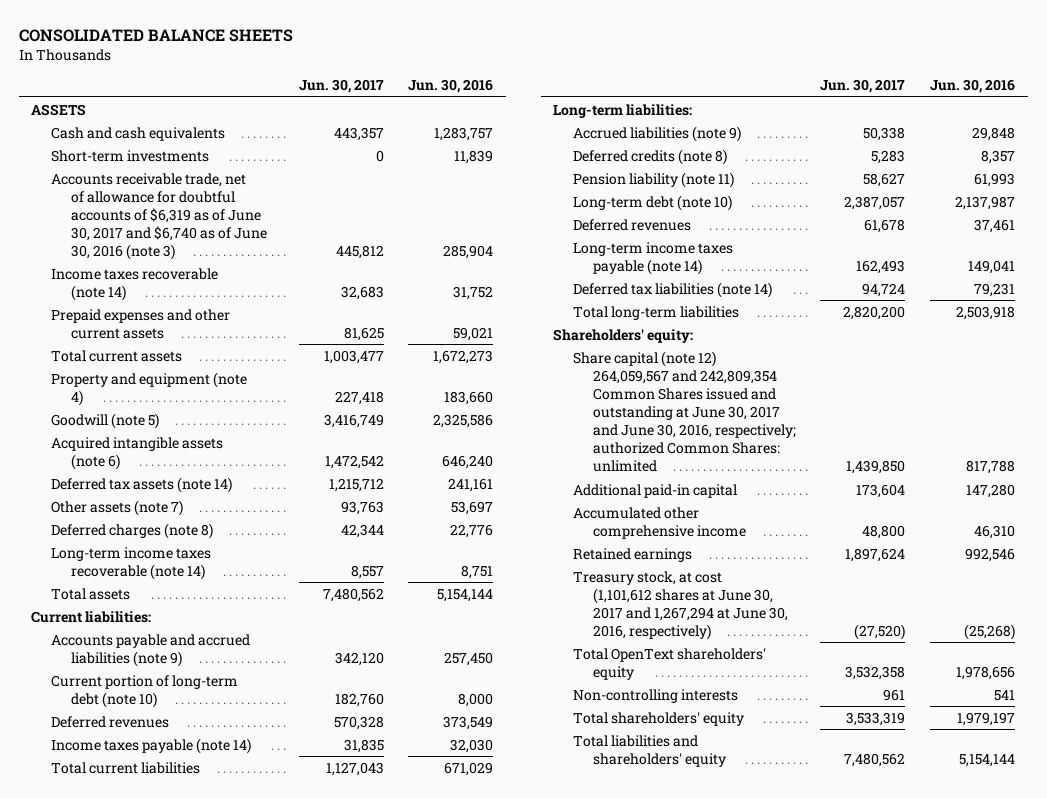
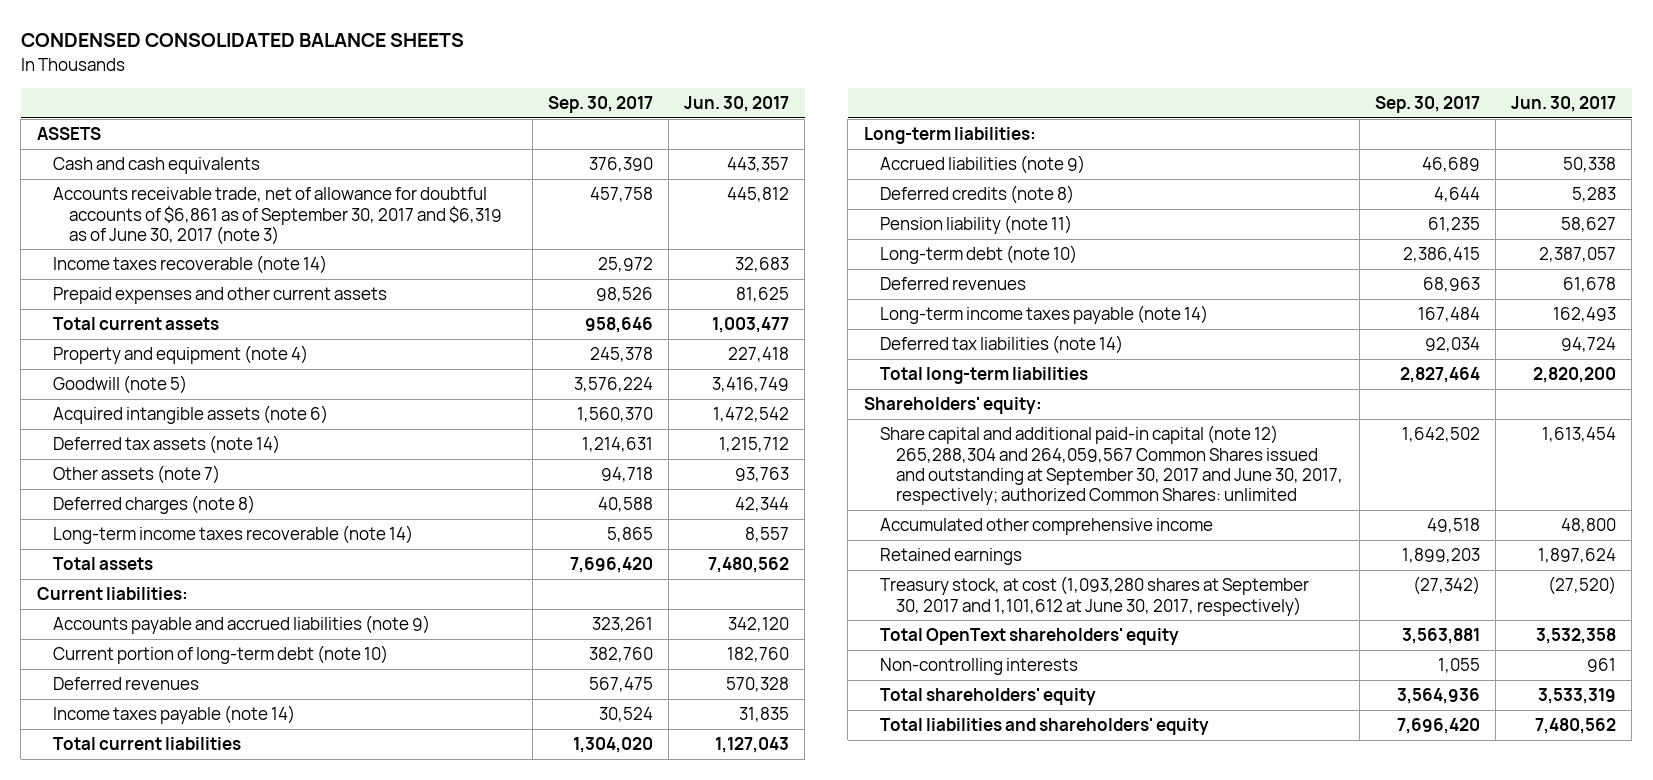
[19,28,294,42] CONSOLIDATED BALANCE SHEETS -> [20,33,464,48] CONDENSED CONSOLIDATED BALANCE SHEETS
[408,79,494,94] Jun. 30, 2016 -> none
none -> [547,96,653,114] Sep. 30, 2017
[51,149,210,162] Short-term investments -> none
[51,172,267,260] Accounts receivable trade, net of allowance for doubtful accounts of $6,319 as of June 30, 2017 and $6,740 as of June 30, 2016 (note 3) -> [52,187,503,245] Accounts receivable trade, net of allowance for doubtful accounts of $6,861 as of September 30, 2017 and $6,319 as of June 30, 2017 (note 3)
[572,483,737,498] Additional paid-in capital -> none
[572,350,796,473] Share capital (note 12) 264,059,567 and 242,809,354 Common Shares issued and outstanding at June 30, 2017 and June 30, 2016, respectively; authorized Common Shares: unlimited -> [879,425,1344,505] Share capital and additional paid-in capital (note 12) 265,288,304 and 264,059,567 Common Shares issued and outstanding at September 30, 2017 and June 30, 2017, respectively; authorized Common Shares: unlimited
[846,460,906,475] 1,439,850 -> [1542,427,1617,443] 1,613,454
[572,570,788,640] Treasury stock, at cost (1,101,612 shares at June 30, 2017 and 1,267,294 at June 30, 2016, respectively) -> [879,576,1309,616] Treasury stock, at cost (1,093,280 shares at September 30, 2017 and 1,101,612 at June 30, 2017, respectively)

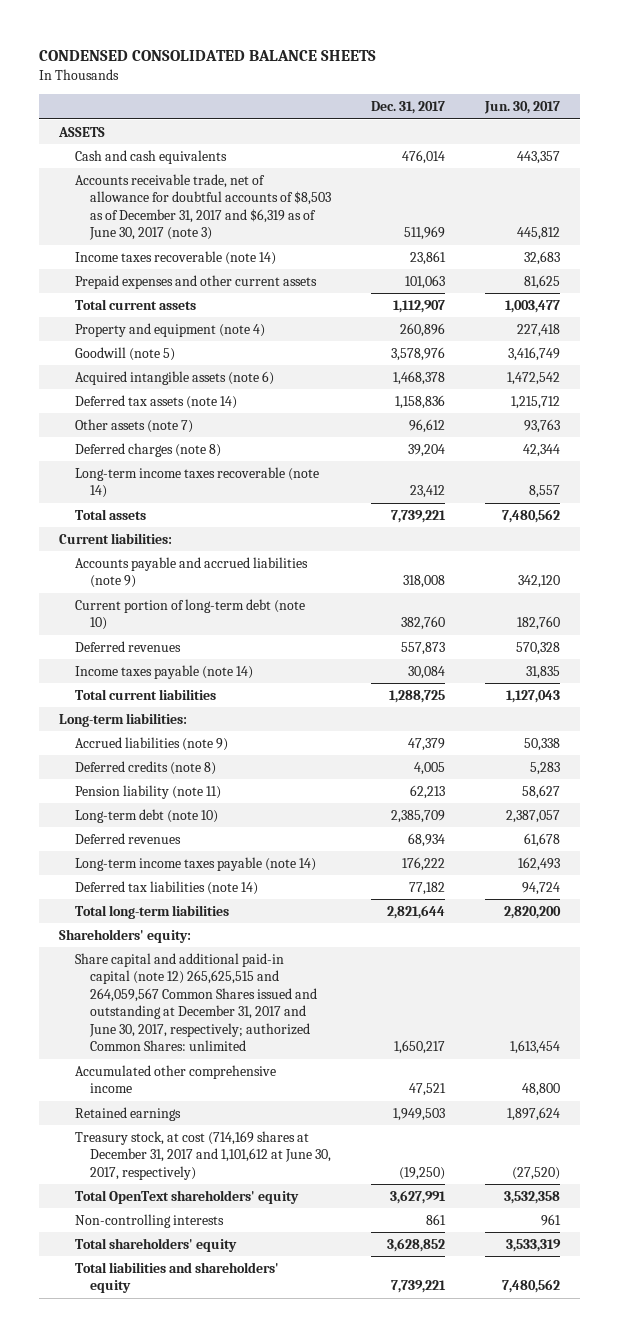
[547,96,653,114] Sep. 30, 2017 -> none
none -> [371,101,446,115] Dec. 31, 2017
[52,187,503,245] Accounts receivable trade, net of allowance for doubtful accounts of $6,861 as of September 30, 2017 and $6,319 as of June 30, 2017 (note 3) -> [74,174,332,241] Accounts receivable trade, net of allowance for doubtful accounts of $8,503 as of December 31, 2017 and $6,319 as of June 30, 2017 (note 3)
[879,425,1344,505] Share capital and additional paid-in capital (note 12) 265,288,304 and 264,059,567 Common Shares issued and outstanding at September 30, 2017 and June 30, 2017, respectively; authorized Common Shares: unlimited -> [74,953,318,1052] Share capital and additional paid-in capital (note 12) 265,625,515 and 264,059,567 Common Shares issued and outstanding at December 31, 2017 and June 30, 2017, respectively; authorized Common Shares: unlimited
[879,576,1309,616] Treasury stock, at cost (1,093,280 shares at September 30, 2017 and 1,101,612 at June 30, 2017, respectively) -> [74,1131,332,1180] Treasury stock, at cost (714,169 shares at December 31, 2017 and 1,101,612 at June 30, 2017, respectively)

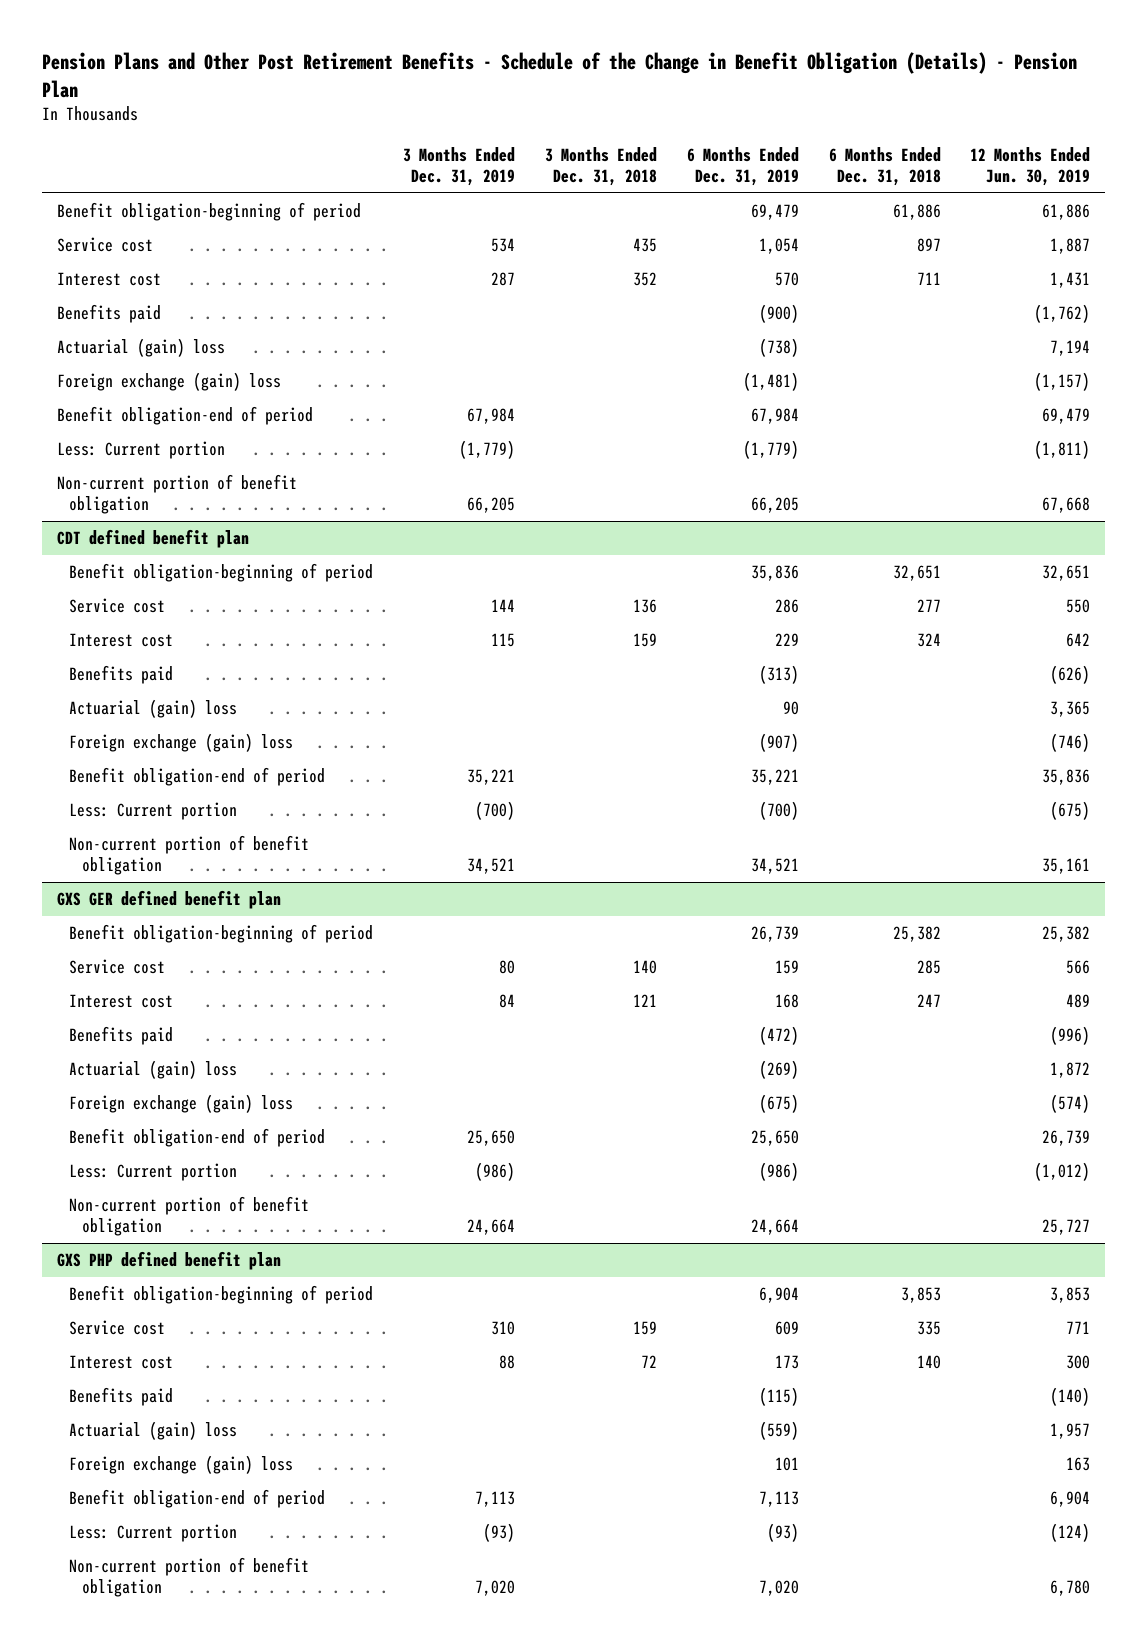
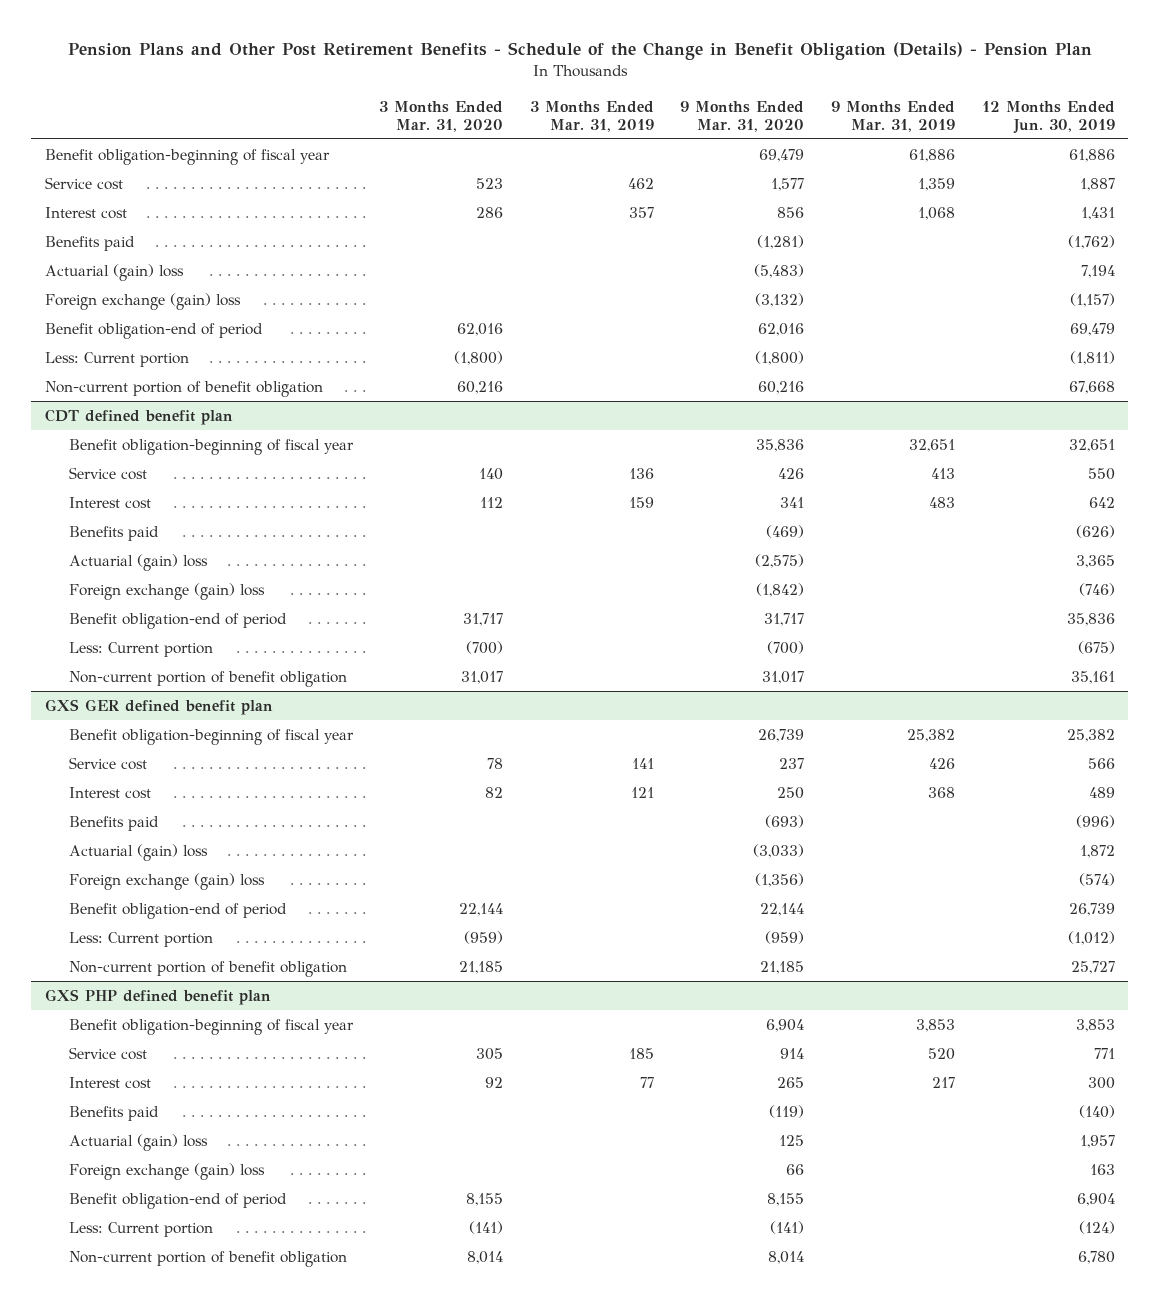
[403,147,516,187] 3 Months Ended Dec. 31, 2019 -> none
[544,147,657,187] 3 Months Ended Dec. 31, 2018 -> none
[686,147,799,187] 6 Months Ended Dec. 31, 2019 -> none
[828,147,941,187] 6 Months Ended Dec. 31, 2018 -> none
none -> [379,100,504,132] 3 Months Ended Mar. 31, 2020
none -> [529,100,654,132] 3 Months Ended Mar. 31, 2019
none -> [680,100,805,132] 9 Months Ended Mar. 31, 2020
none -> [831,100,956,132] 9 Months Ended Mar. 31, 2019
[56,202,361,222] Benefit obligation-beginning of period -> [44,149,330,166] Benefit obligation-beginning of fiscal year
[69,563,374,583] Benefit obligation-beginning of period -> [68,439,354,456] Benefit obligation-beginning of fiscal year
[69,924,374,944] Benefit obligation-beginning of period -> [68,729,354,746] Benefit obligation-beginning of fiscal year
[69,1285,374,1305] Benefit obligation-beginning of period -> [68,1019,354,1036] Benefit obligation-beginning of fiscal year

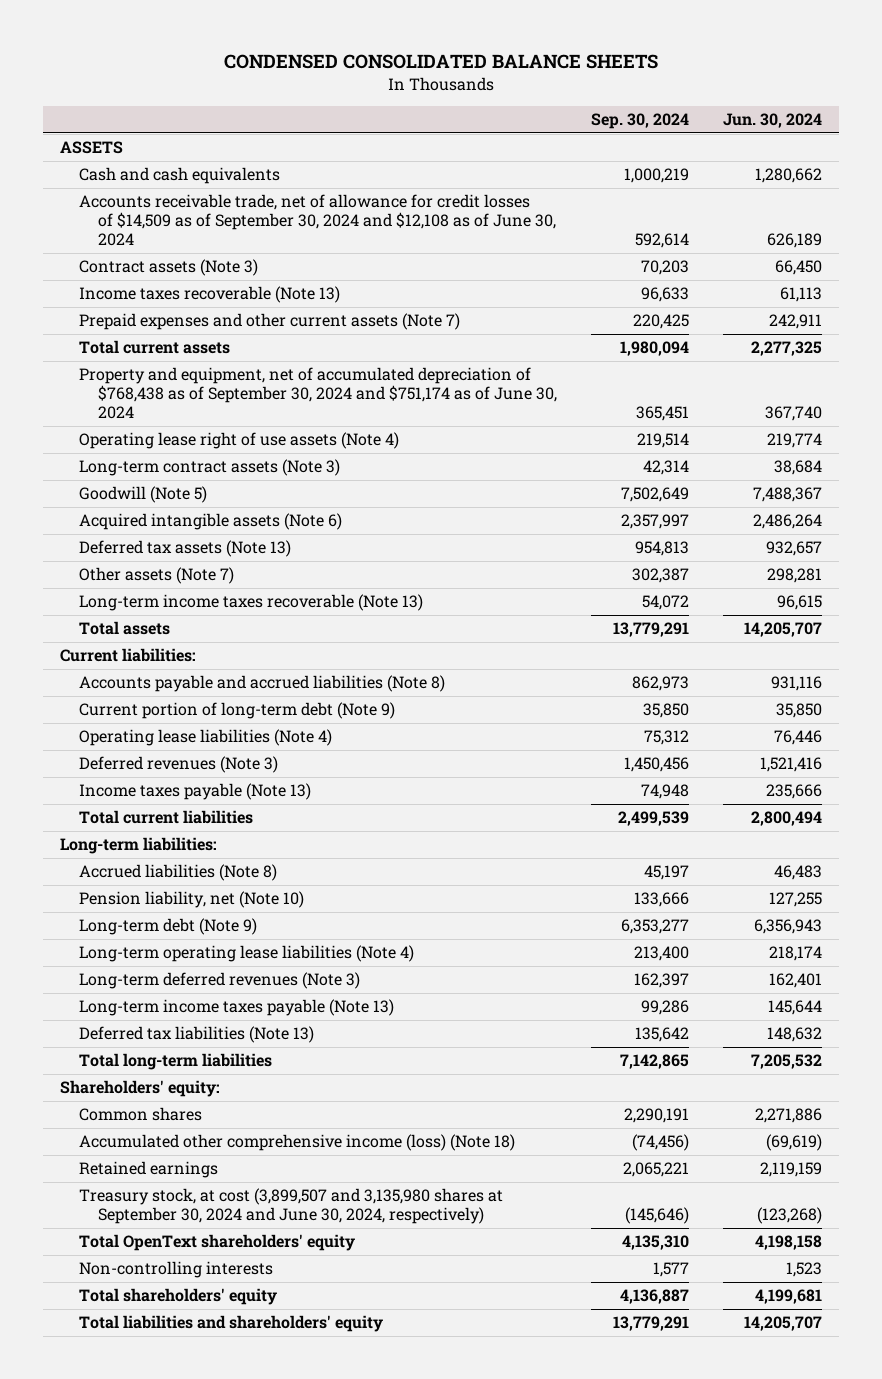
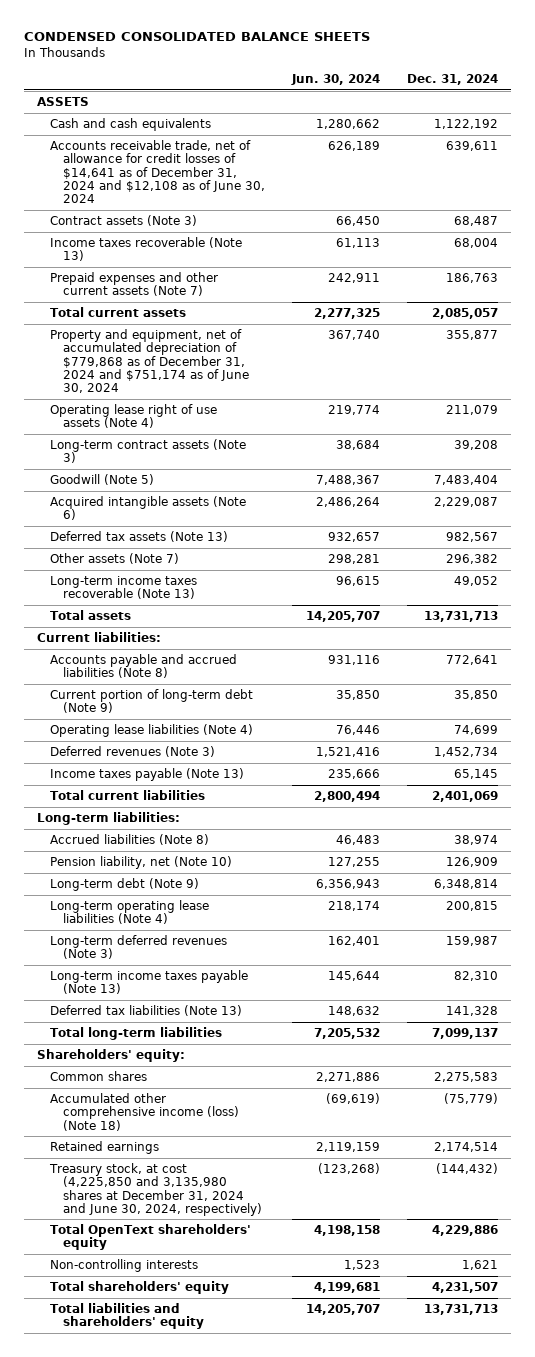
[591,113,690,130] Sep. 30, 2024 -> none
none -> [406,74,498,86] Dec. 31, 2024
[79,194,557,247] Accounts receivable trade, net of allowance for credit losses of $14,509 as of September 30, 2024 and $12,108 as of June 30, 2024 -> [50,139,266,204] Accounts receivable trade, net of allowance for credit losses of $14,641 as of December 31, 2024 and $12,108 as of June 30, 2024
[79,367,558,420] Property and equipment, net of accumulated depreciation of $768,438 as of September 30, 2024 and $751,174 as of June 30, 2024 -> [50,328,250,394] Property and equipment, net of accumulated depreciation of $779,868 as of December 31, 2024 and $751,174 as of June 30, 2024
[79,1188,504,1225] Treasury stock, at cost (3,899,507 and 3,135,980 shares at September 30, 2024 and June 30, 2024, respectively) -> [49,1162,263,1216] Treasury stock, at cost (4,225,850 and 3,135,980 shares at December 31, 2024 and June 30, 2024, respectively)

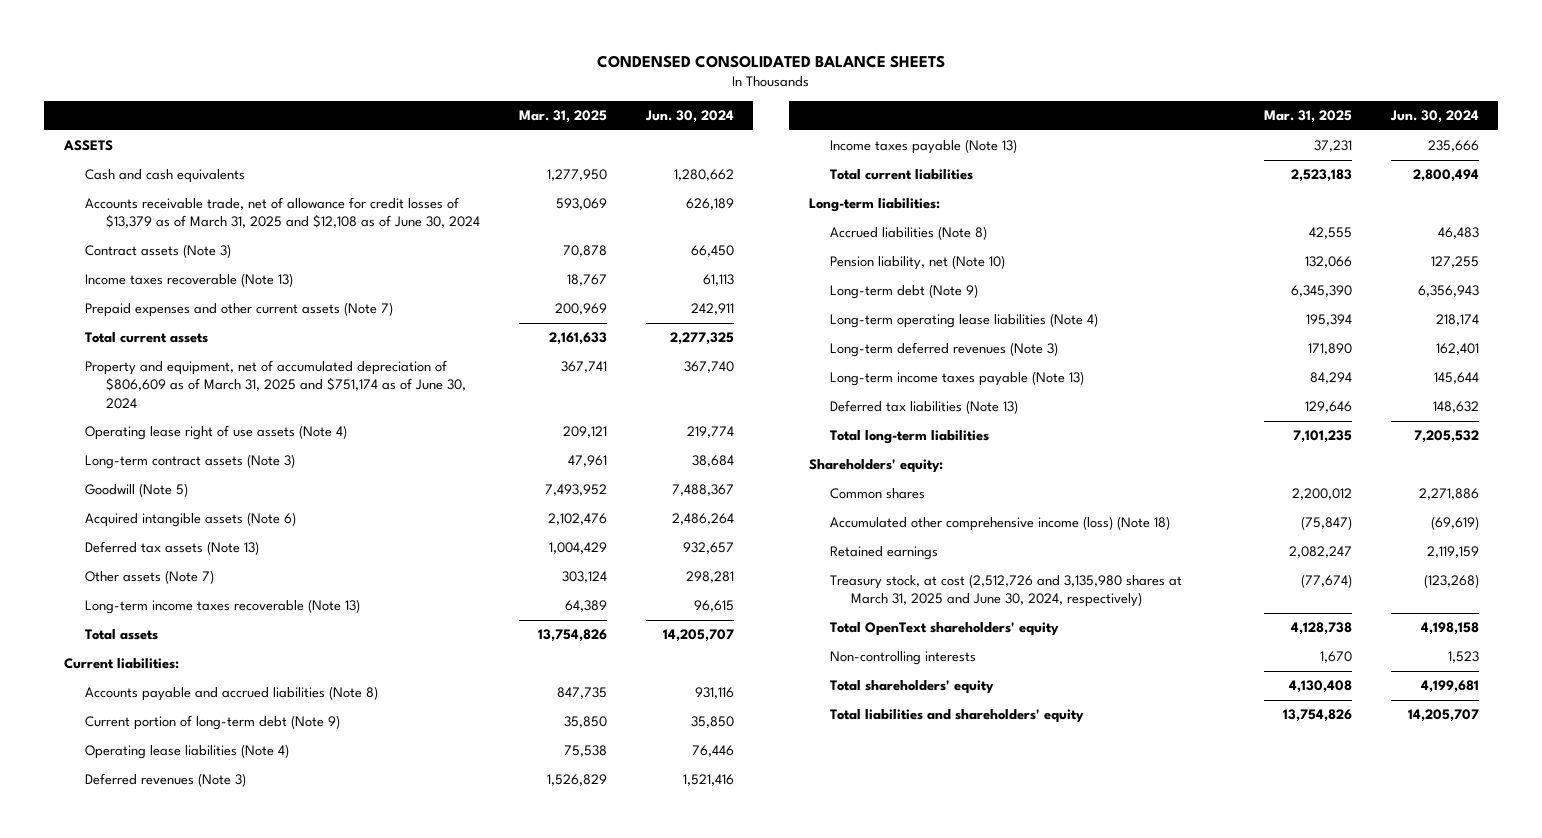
[406,74,498,86] Dec. 31, 2024 -> none
none -> [518,110,607,124] Mar. 31, 2025
[50,139,266,204] Accounts receivable trade, net of allowance for credit losses of $14,641 as of December 31, 2024 and $12,108 as of June 30, 2024 -> [84,197,481,229] Accounts receivable trade, net of allowance for credit losses of $13,379 as of March 31, 2025 and $12,108 as of June 30, 2024
[50,328,250,394] Property and equipment, net of accumulated depreciation of $779,868 as of December 31, 2024 and $751,174 as of June 30, 2024 -> [84,360,467,409] Property and equipment, net of accumulated depreciation of $806,609 as of March 31, 2025 and $751,174 as of June 30, 2024
[49,1162,263,1216] Treasury stock, at cost (4,225,850 and 3,135,980 shares at December 31, 2024 and June 30, 2024, respectively) -> [830,574,1183,608] Treasury stock, at cost (2,512,726 and 3,135,980 shares at March 31, 2025 and June 30, 2024, respectively)

